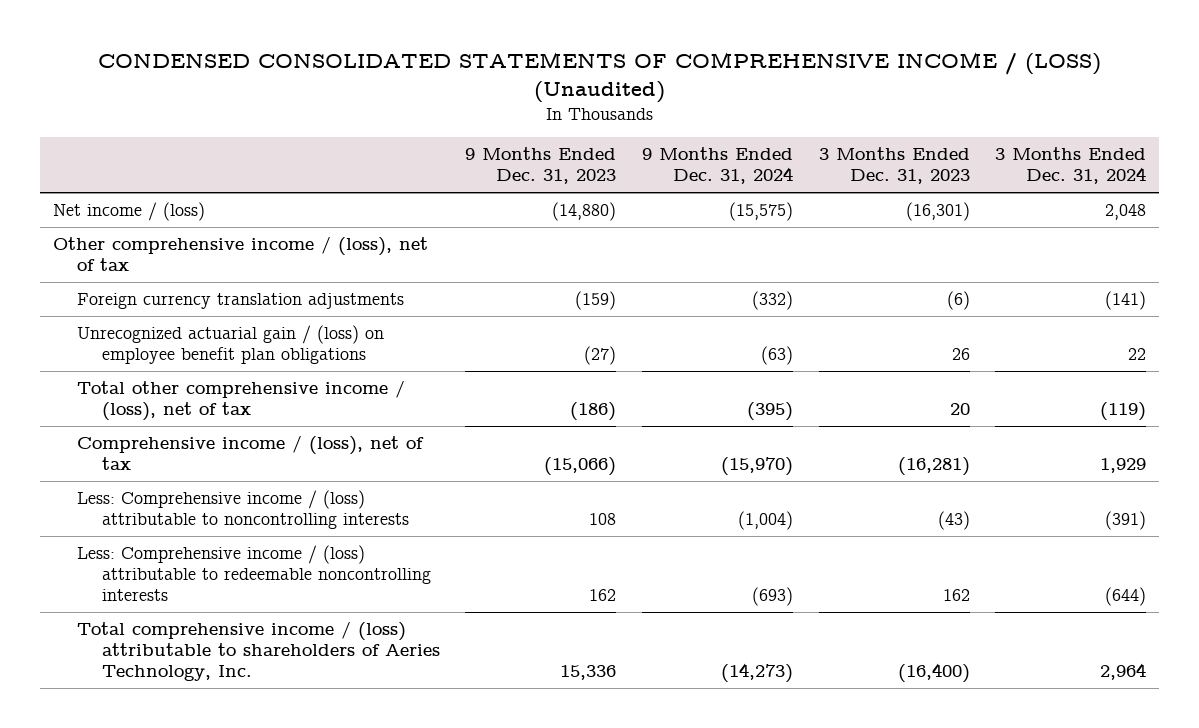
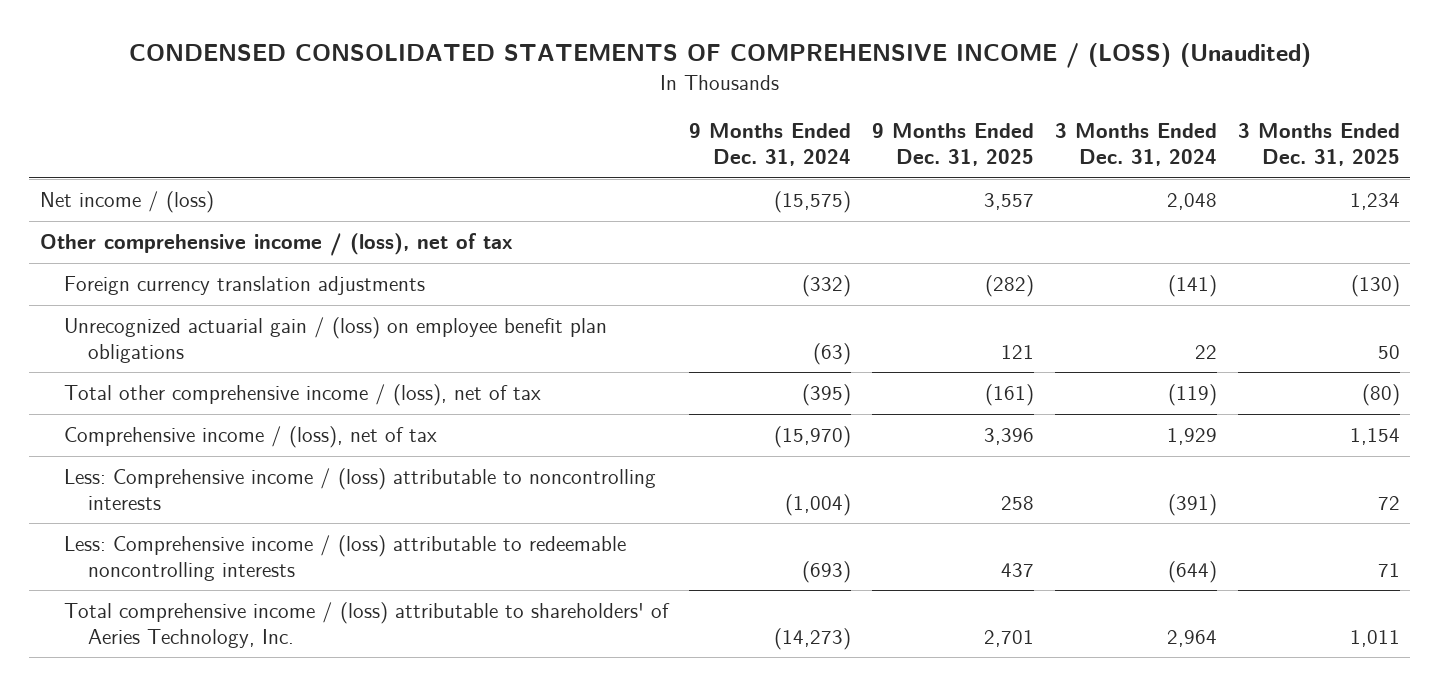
[465,147,617,185] 9 Months Ended Dec. 31, 2023 -> none
[818,147,970,185] 3 Months Ended Dec. 31, 2023 -> none
none -> [871,123,1034,167] 9 Months Ended Dec. 31, 2025
none -> [1237,123,1400,167] 3 Months Ended Dec. 31, 2025
[77,620,440,682] Total comprehensive income / (loss) attributable to shareholders of Aeries Technology, Inc. -> [63,602,670,648] Total comprehensive income / (loss) attributable to shareholders' of Aeries Technology, Inc.

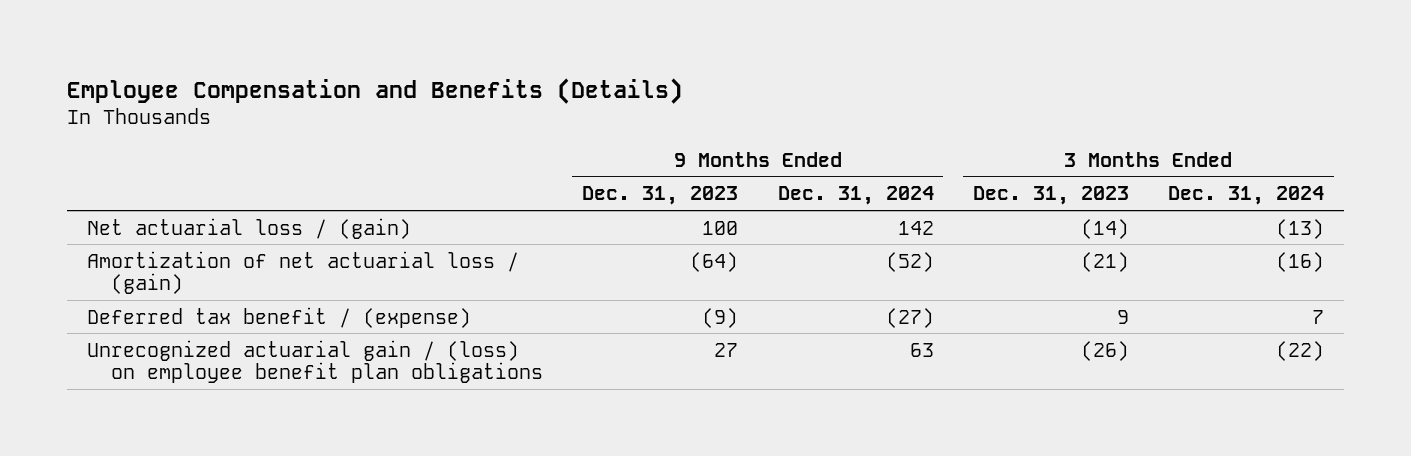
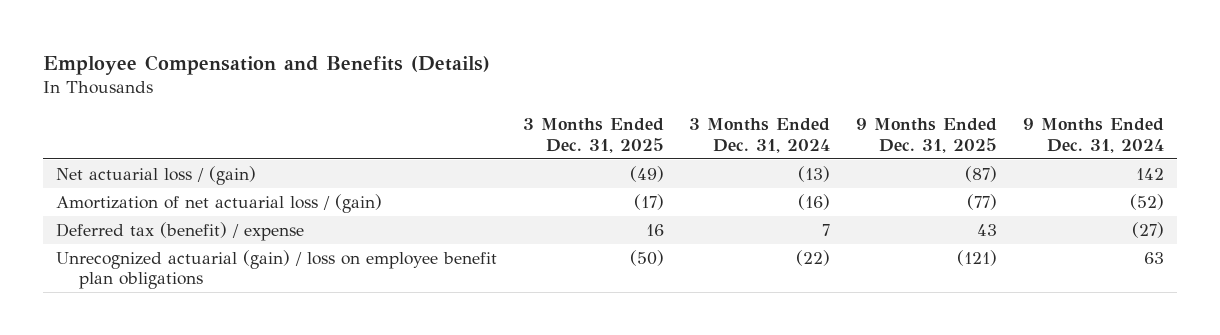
[582,186,739,206] Dec. 31, 2023 -> none
[972,186,1129,206] Dec. 31, 2023 -> none
none -> [522,118,664,153] 3 Months Ended Dec. 31, 2025
none -> [856,118,998,153] 9 Months Ended Dec. 31, 2025
[86,306,471,328] Deferred tax benefit / (expense) -> [55,221,304,241] Deferred tax (benefit) / expense
[86,339,543,384] Unrecognized actuarial gain / (loss) on employee benefit plan obligations -> [55,249,497,290] Unrecognized actuarial (gain) / loss on employee benefit plan obligations

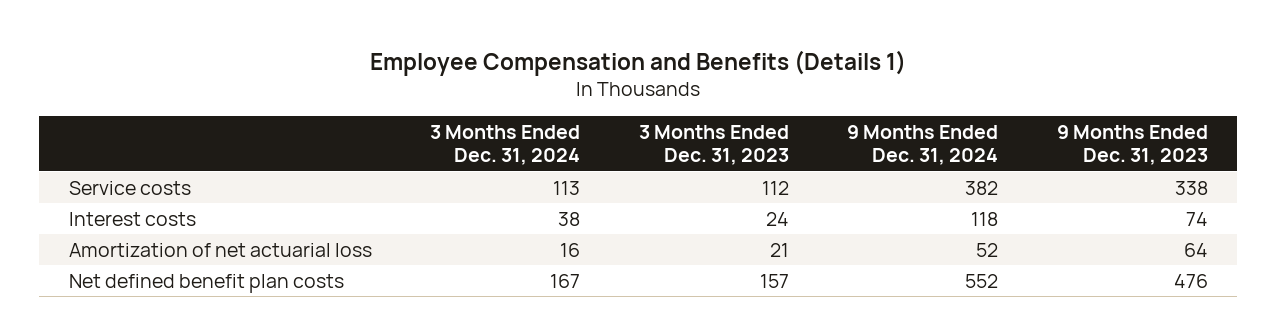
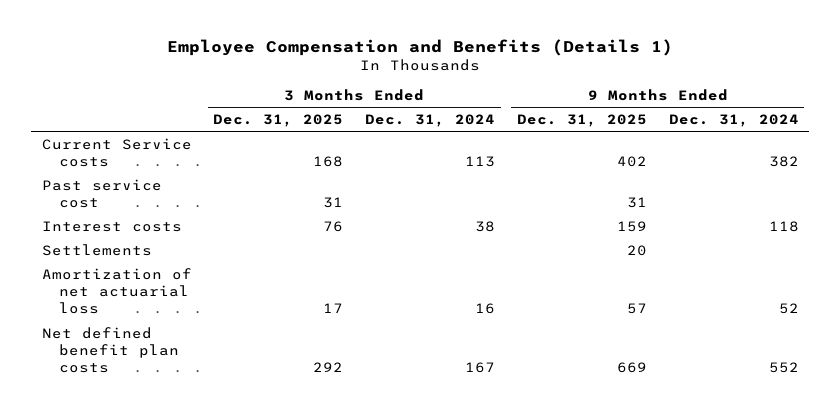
[638,124,789,166] 3 Months Ended Dec. 31, 2023 -> none
[1056,124,1208,166] 9 Months Ended Dec. 31, 2023 -> none
none -> [213,113,344,127] Dec. 31, 2025
none -> [516,113,647,127] Dec. 31, 2025
[68,180,191,195] Service costs -> [41,137,192,168] Current Service costs
none -> [41,178,162,209] Past service cost
none -> [41,243,152,256] Settlements

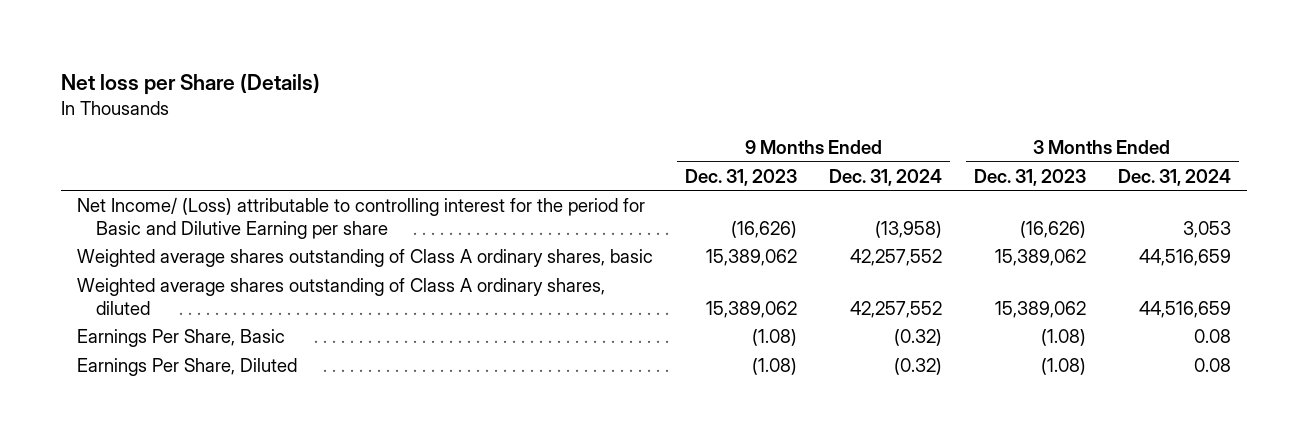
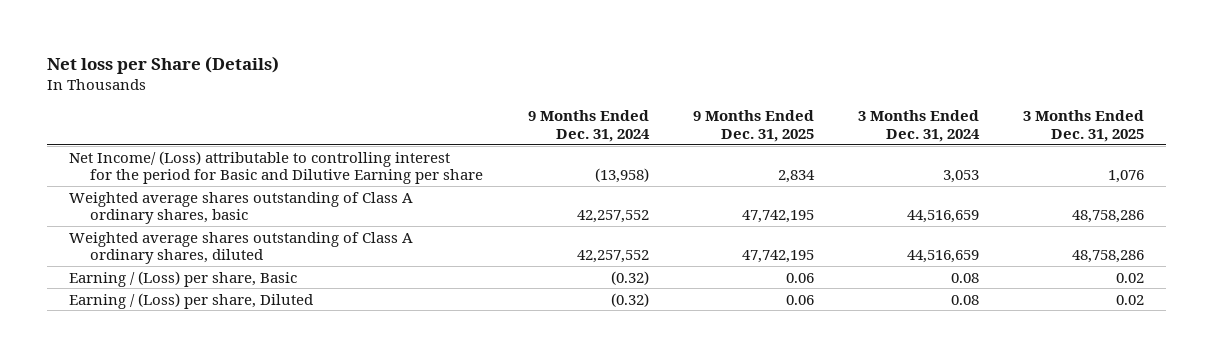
[685,168,798,186] Dec. 31, 2023 -> none
[973,168,1086,186] Dec. 31, 2023 -> none
none -> [692,110,814,142] 9 Months Ended Dec. 31, 2025
none -> [1022,110,1144,142] 3 Months Ended Dec. 31, 2025
[77,329,286,348] Earnings Per Share, Basic -> [68,270,297,287] Earning / (Loss) per share, Basic
[77,358,298,377] Earnings Per Share, Diluted -> [68,292,313,309] Earning / (Loss) per share, Diluted

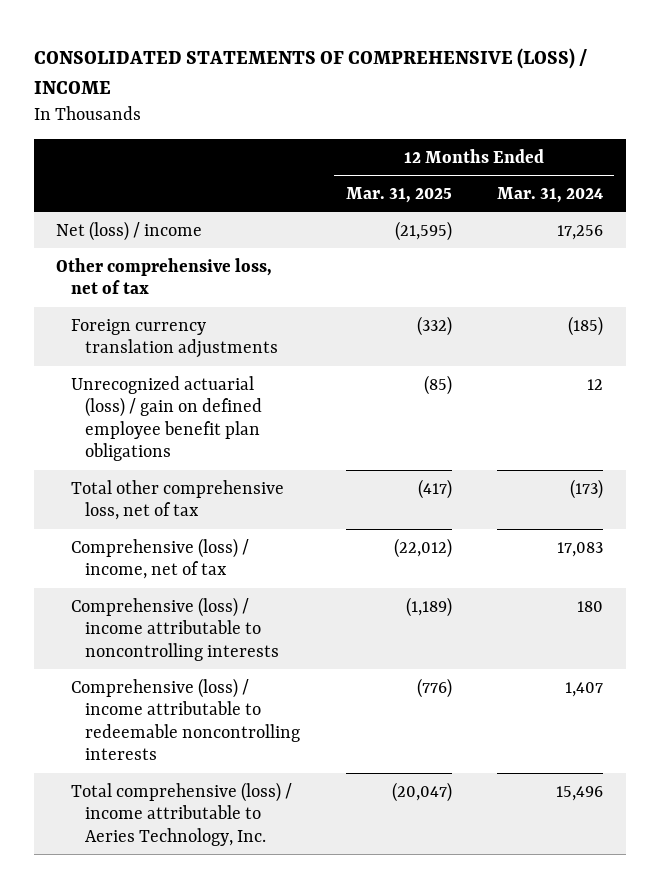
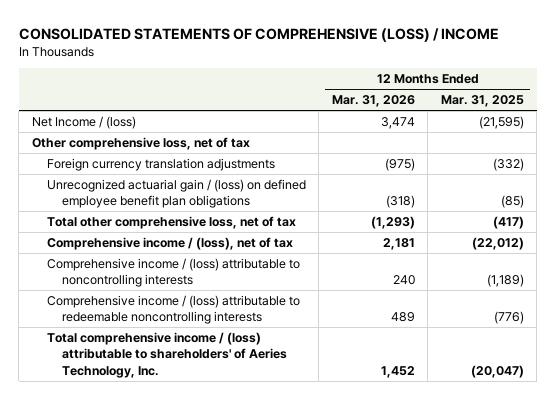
[497,186,604,203] Mar. 31, 2024 -> none
none -> [331,95,415,108] Mar. 31, 2026
[56,220,203,241] Net (loss) / income -> [31,115,136,129] Net Income / (loss)
[70,375,263,462] Unrecognized actuarial (loss) / gain on defined employee benefit plan obligations -> [47,178,307,209] Unrecognized actuarial gain / (loss) on defined employee benefit plan obligations
[70,537,249,580] Comprehensive (loss) / income, net of tax -> [47,236,294,250] Comprehensive income / (loss), net of tax
[70,596,280,661] Comprehensive (loss) / income attributable to noncontrolling interests -> [47,257,301,288] Comprehensive income / (loss) attributable to noncontrolling interests
[70,677,301,761] Comprehensive (loss) / income attributable to redeemable noncontrolling interests -> [47,294,301,325] Comprehensive income / (loss) attributable to redeemable noncontrolling interests
[70,781,292,846] Total comprehensive (loss) / income attributable to Aeries Technology, Inc. -> [47,331,288,378] Total comprehensive income / (loss) attributable to shareholders' of Aeries Technology, Inc.

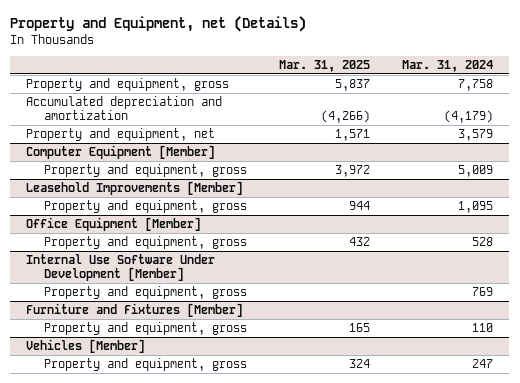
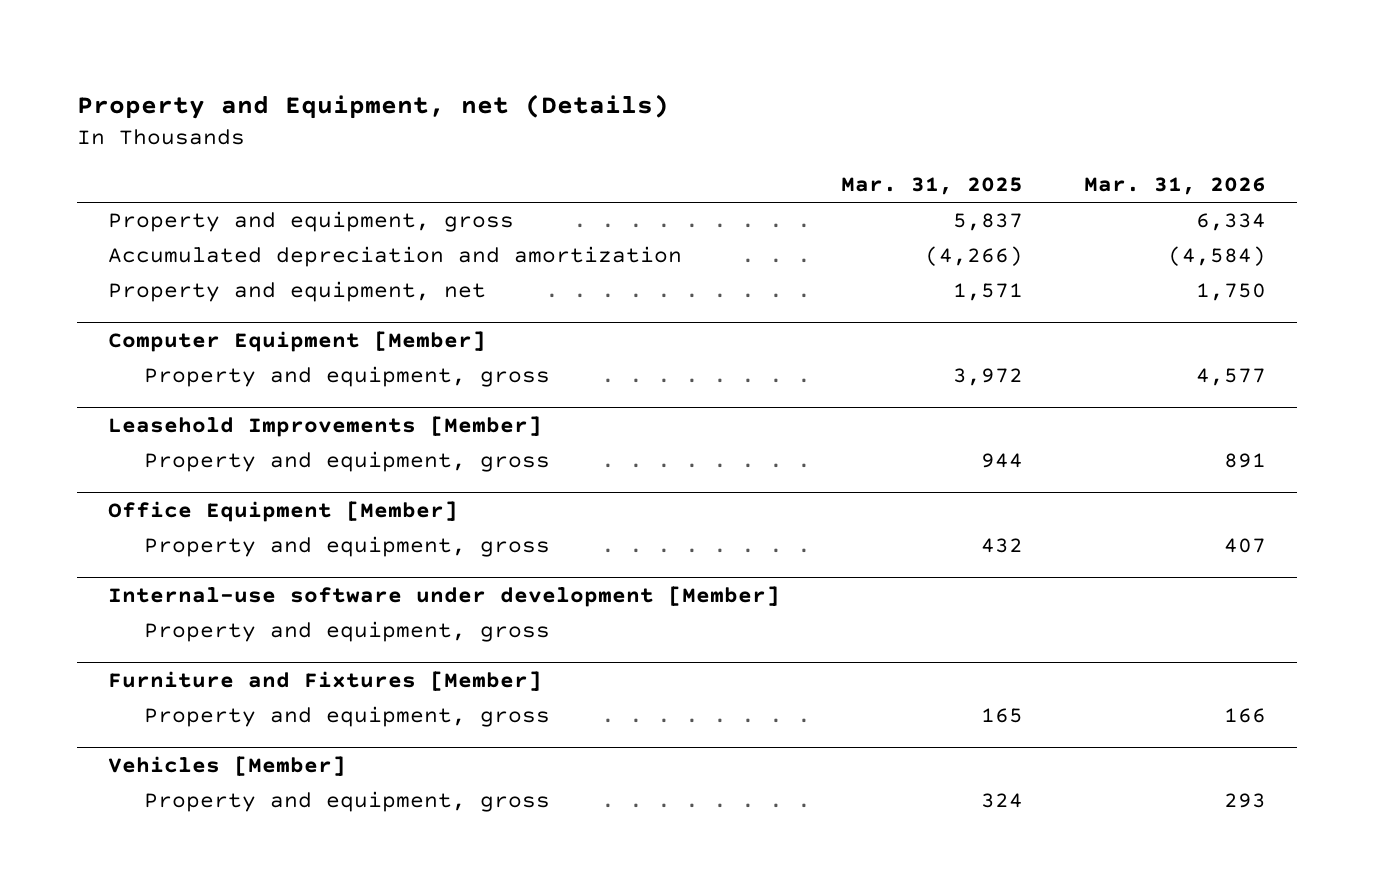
[402,59,494,72] Mar. 31, 2024 -> none
none -> [1084,177,1267,196] Mar. 31, 2026
[26,254,216,282] Internal Use Software Under Development [Member] -> [108,586,781,608] Internal-use software under development [Member]

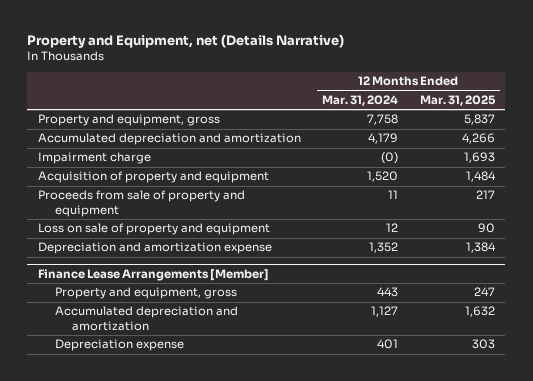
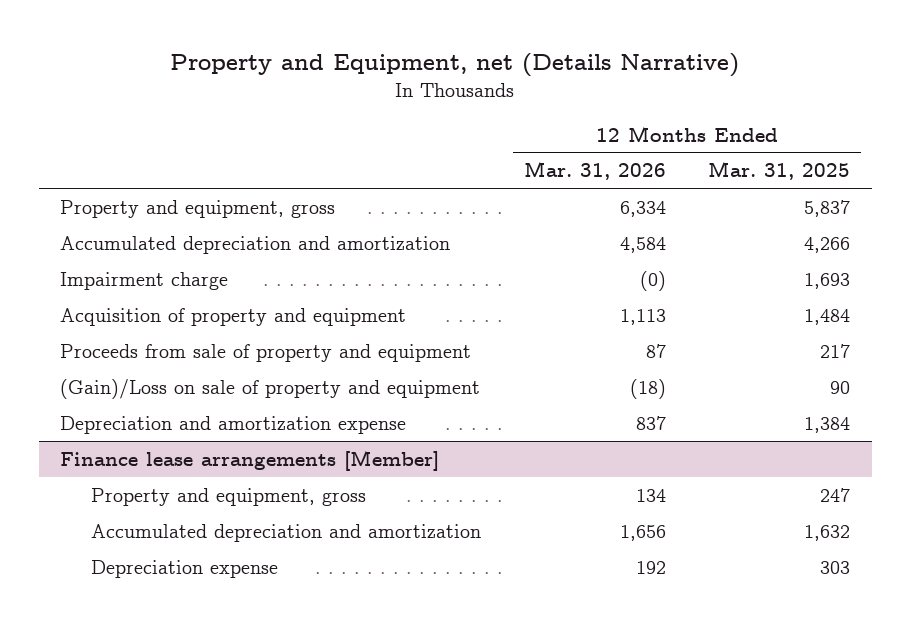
[322,94,399,106] Mar. 31, 2024 -> none
none -> [523,161,666,181] Mar. 31, 2026
[38,223,271,236] Loss on sale of property and equipment -> [60,378,481,399] (Gain)/Loss on sale of property and equipment
[38,268,270,281] Finance Lease Arrangements [Member] -> [60,449,440,471] Finance lease arrangements [Member]

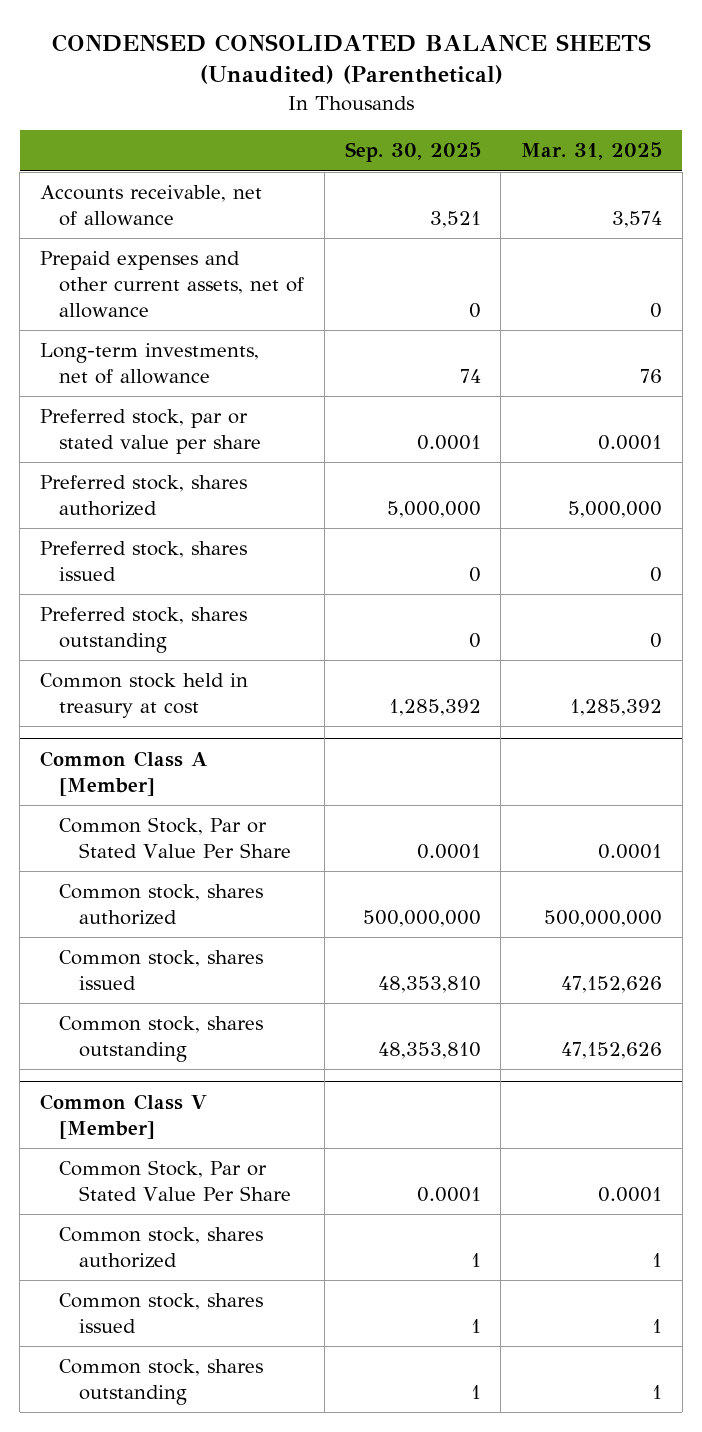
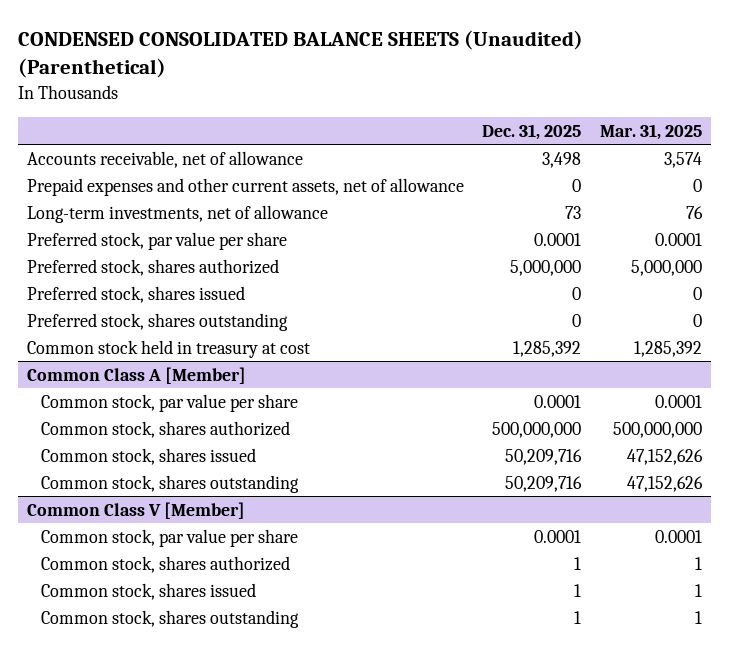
[344,142,481,163] Sep. 30, 2025 -> none
none -> [482,123,582,140] Dec. 31, 2025
[39,409,262,455] Preferred stock, par or stated value per share -> [27,231,288,250] Preferred stock, par value per share
[59,817,292,859] Common Stock, Par or Stated Value Per Share -> [40,393,298,412] Common stock, par value per share
[59,1160,292,1202] Common Stock, Par or Stated Value Per Share -> [40,528,298,547] Common stock, par value per share

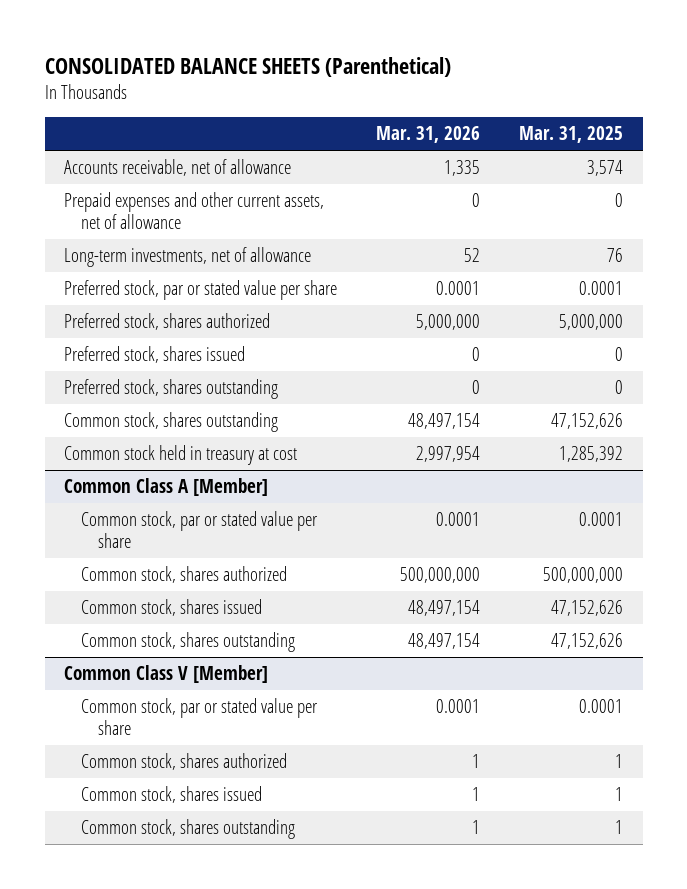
[17,30,583,79] CONDENSED CONSOLIDATED BALANCE SHEETS (Unaudited) (Parenthetical) -> [44,56,451,77] CONSOLIDATED BALANCE SHEETS (Parenthetical)
[482,123,582,140] Dec. 31, 2025 -> none
none -> [376,126,481,144] Mar. 31, 2026
[27,231,288,250] Preferred stock, par value per share -> [64,280,338,301] Preferred stock, par or stated value per share
none -> [64,412,279,433] Common stock, shares outstanding
[40,393,298,412] Common stock, par value per share -> [80,511,318,549] Common stock, par or stated value per share
[40,528,298,547] Common stock, par value per share -> [80,698,318,736] Common stock, par or stated value per share

